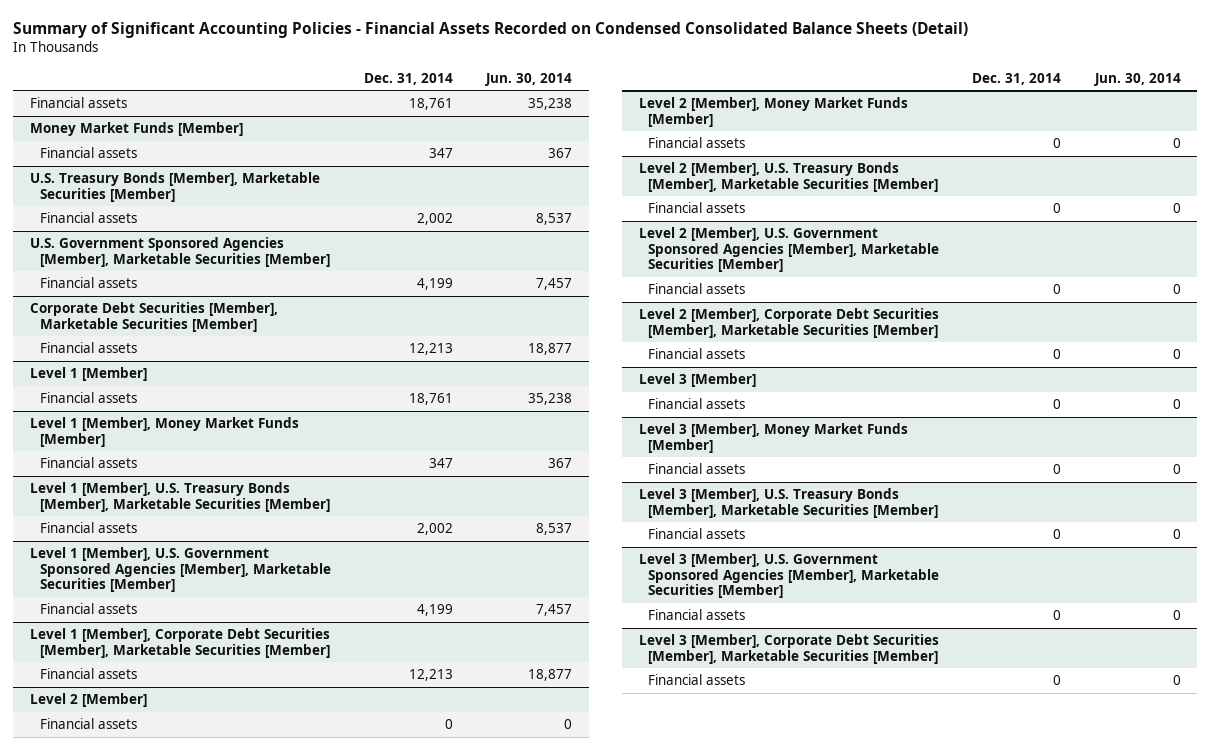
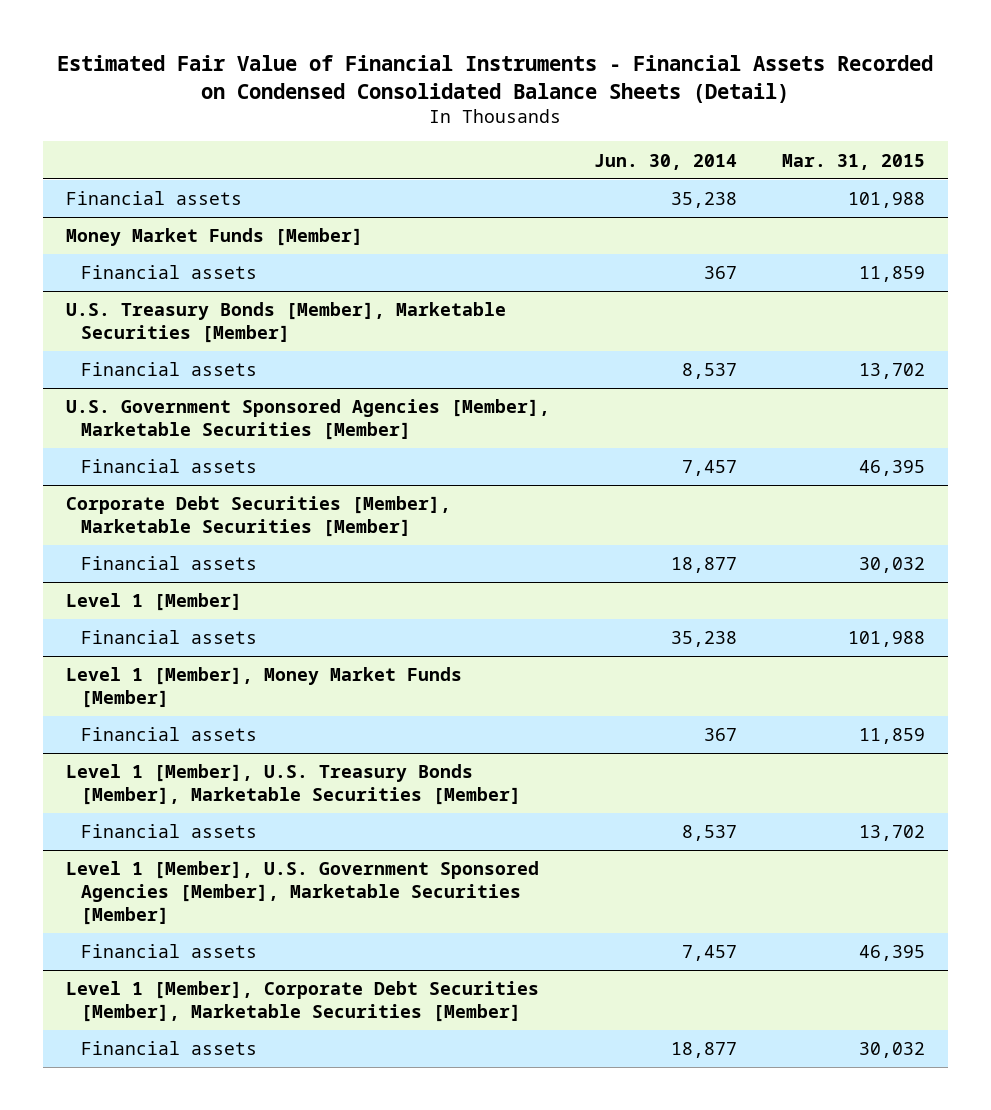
[13,22,969,39] Summary of Significant Accounting Policies - Financial Assets Recorded on Condensed Consolidated Balance Sheets (Detail) -> [57,55,934,104] Estimated Fair Value of Financial Instruments - Financial Assets Recorded on Condensed Consolidated Balance Sheets (Detail)
[363,72,453,85] Dec. 31, 2014 -> none
none -> [782,153,926,170] Mar. 31, 2015
[30,693,148,708] Level 2 [Member] -> none
[39,718,137,730] Financial assets -> none
[638,97,908,127] Level 2 [Member], Money Market Funds [Member] -> none
[648,137,746,149] Financial assets -> none
[638,162,939,192] Level 2 [Member], U.S. Treasury Bonds [Member], Marketable Securities [Member] -> none
[648,202,746,214] Financial assets -> none
[638,227,940,273] Level 2 [Member], U.S. Government Sponsored Agencies [Member], Marketable Securities [Member] -> none
[648,283,746,295] Financial assets -> none
[638,308,939,338] Level 2 [Member], Corporate Debt Securities [Member], Marketable Securities [Member] -> none
[648,348,746,360] Financial assets -> none
[638,373,756,388] Level 3 [Member] -> none
[648,398,746,410] Financial assets -> none
[638,423,908,453] Level 3 [Member], Money Market Funds [Member] -> none
[648,463,746,475] Financial assets -> none
[638,488,939,518] Level 3 [Member], U.S. Treasury Bonds [Member], Marketable Securities [Member] -> none
[648,528,746,540] Financial assets -> none
[638,553,940,599] Level 3 [Member], U.S. Government Sponsored Agencies [Member], Marketable Securities [Member] -> none
[648,609,746,621] Financial assets -> none
[638,634,939,664] Level 3 [Member], Corporate Debt Securities [Member], Marketable Securities [Member] -> none
[648,674,746,686] Financial assets -> none

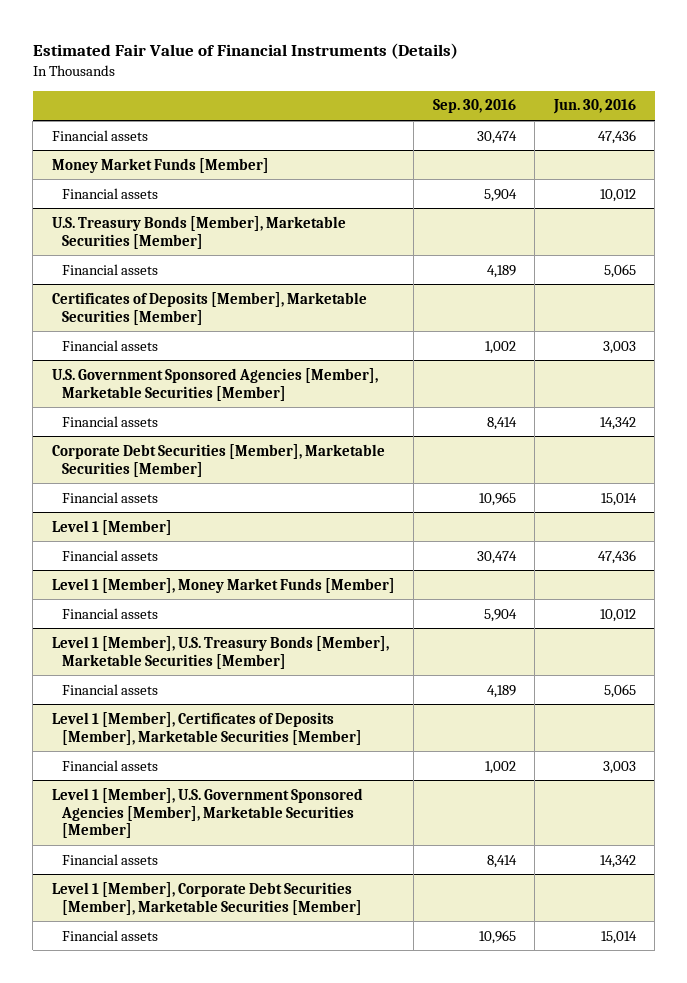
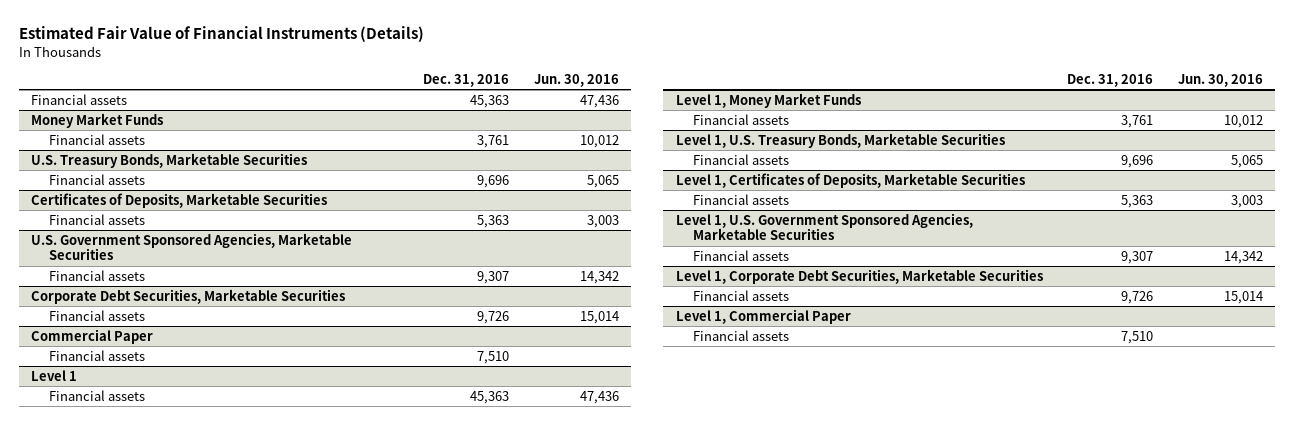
[432,99,516,114] Sep. 30, 2016 -> none
none -> [423,74,510,88] Dec. 31, 2016
[51,157,269,173] Money Market Funds [Member] -> [31,112,164,128] Money Market Funds
[51,215,346,249] U.S. Treasury Bonds [Member], Marketable Securities [Member] -> [31,152,308,168] U.S. Treasury Bonds, Marketable Securities
[51,291,367,325] Certificates of Deposits [Member], Marketable Securities [Member] -> [31,192,328,208] Certificates of Deposits, Marketable Securities
[51,367,378,401] U.S. Government Sponsored Agencies [Member], Marketable Securities [Member] -> [31,232,353,261] U.S. Government Sponsored Agencies, Marketable Securities
[51,443,385,477] Corporate Debt Securities [Member], Marketable Securities [Member] -> [31,288,346,304] Corporate Debt Securities, Marketable Securities
none -> [31,328,154,344] Commercial Paper
none -> [49,349,146,361] Financial assets
[51,519,172,535] Level 1 [Member] -> [31,369,78,381] Level 1
[51,577,395,593] Level 1 [Member], Money Market Funds [Member] -> [675,92,861,108] Level 1, Money Market Funds
[51,635,389,669] Level 1 [Member], U.S. Treasury Bonds [Member], Marketable Securities [Member] -> [675,132,1005,148] Level 1, U.S. Treasury Bonds, Marketable Securities
[51,711,363,745] Level 1 [Member], Certificates of Deposits [Member], Marketable Securities [Member] -> [675,172,1025,188] Level 1, Certificates of Deposits, Marketable Securities
[51,787,363,839] Level 1 [Member], U.S. Government Sponsored Agencies [Member], Marketable Securities [Member] -> [675,212,973,241] Level 1, U.S. Government Sponsored Agencies, Marketable Securities
[51,881,363,915] Level 1 [Member], Corporate Debt Securities [Member], Marketable Securities [Member] -> [675,268,1043,284] Level 1, Corporate Debt Securities, Marketable Securities
none -> [675,308,851,324] Level 1, Commercial Paper
none -> [693,329,790,341] Financial assets

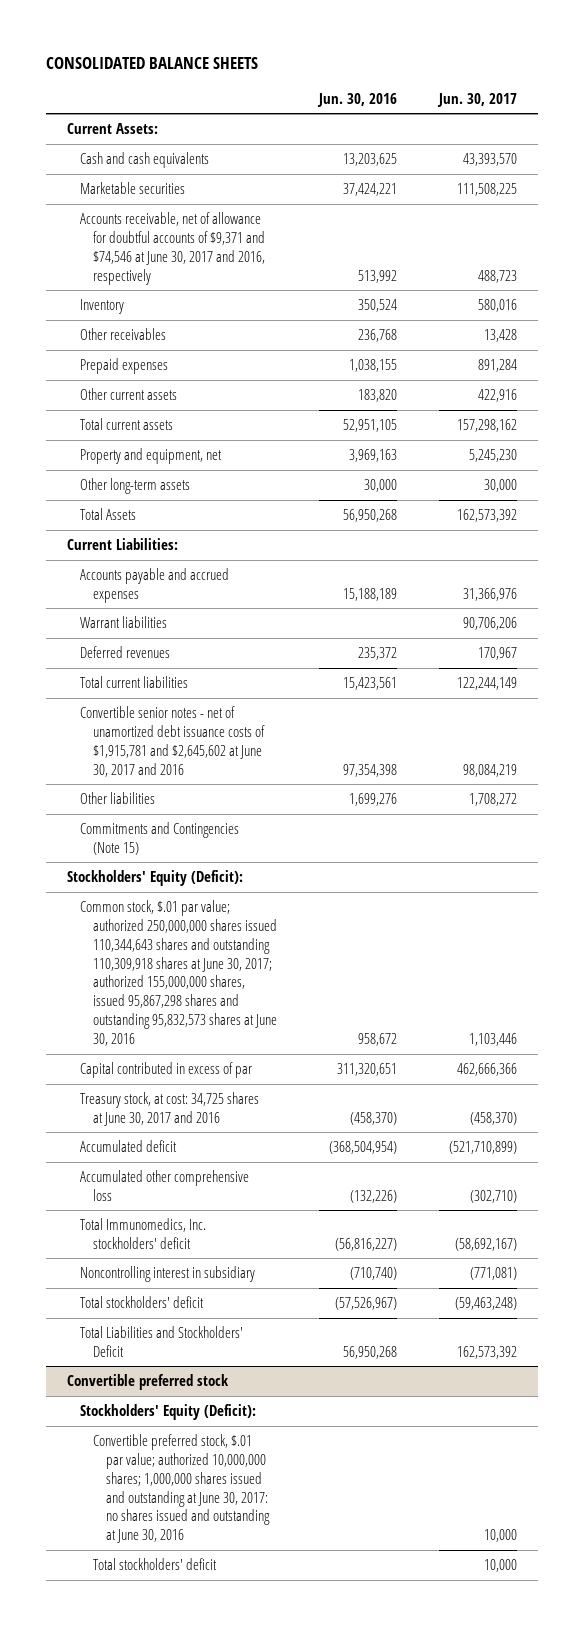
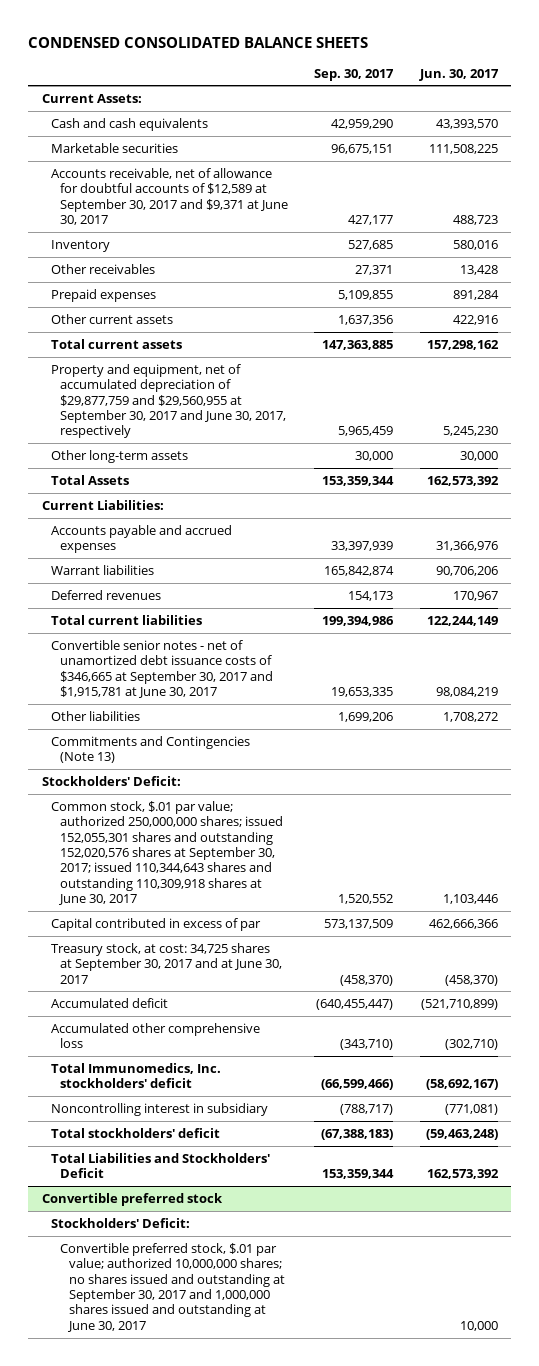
[45,56,258,69] CONSOLIDATED BALANCE SHEETS -> [28,37,369,49] CONDENSED CONSOLIDATED BALANCE SHEETS
[316,92,397,107] Jun. 30, 2016 -> none
none -> [314,68,395,81] Sep. 30, 2017
[79,212,265,285] Accounts receivable, net of allowance for doubtful accounts of $9,371 and $74,546 at June 30, 2017 and 2016, respectively -> [50,167,289,225] Accounts receivable, net of allowance for doubtful accounts of $12,589 at September 30, 2017 and $9,371 at June 30, 2017
[79,448,222,465] Property and equipment, net -> [50,363,287,439] Property and equipment, net of accumulated depreciation of $29,877,759 and $29,560,955 at September 30, 2017 and June 30, 2017, respectively
[79,706,265,777] Convertible senior notes - net of unamortized debt issuance costs of $1,915,781 and $2,645,602 at June 30, 2017 and 2016 -> [50,639,274,698] Convertible senior notes - net of unamortized debt issuance costs of $346,665 at September 30, 2017 and $1,915,781 at June 30, 2017
[79,822,239,855] Commitments and Contingencies (Note 15) -> [50,735,250,764] Commitments and Contingencies (Note 13)
[66,870,243,887] Stockholders' Equity (Deficit): -> [41,775,181,786] Stockholders' Deficit:
[79,900,277,1047] Common stock, $.01 par value; authorized 250,000,000 shares issued 110,344,643 shares and outstanding 110,309,918 shares at June 30, 2017; authorized 155,000,000 shares, issued 95,867,298 shares and outstanding 95,832,573 shares at June 30, 2016 -> [50,800,284,906] Common stock, $.01 par value; authorized 250,000,000 shares; issued 152,055,301 shares and outstanding 152,020,576 shares at September 30, 2017; issued 110,344,643 shares and outstanding 110,309,918 shares at June 30, 2017
[79,1092,259,1126] Treasury stock, at cost: 34,725 shares at June 30, 2017 and 2016 -> [50,942,283,984] Treasury stock, at cost: 34,725 shares at September 30, 2017 and at June 30, 2017
[92,1558,217,1571] Total stockholders' deficit -> none
[79,1404,256,1421] Stockholders' Equity (Deficit): -> [50,1217,190,1228] Stockholders' Deficit:
[92,1434,270,1544] Convertible preferred stock, $.01 par value; authorized 10,000,000 shares; 1,000,000 shares issued and outstanding at June 30, 2017: no shares issued and outstanding at June 30, 2016 -> [60,1242,286,1332] Convertible preferred stock, $.01 par value; authorized 10,000,000 shares; no shares issued and outstanding at September 30, 2017 and 1,000,000 shares issued and outstanding at June 30, 2017

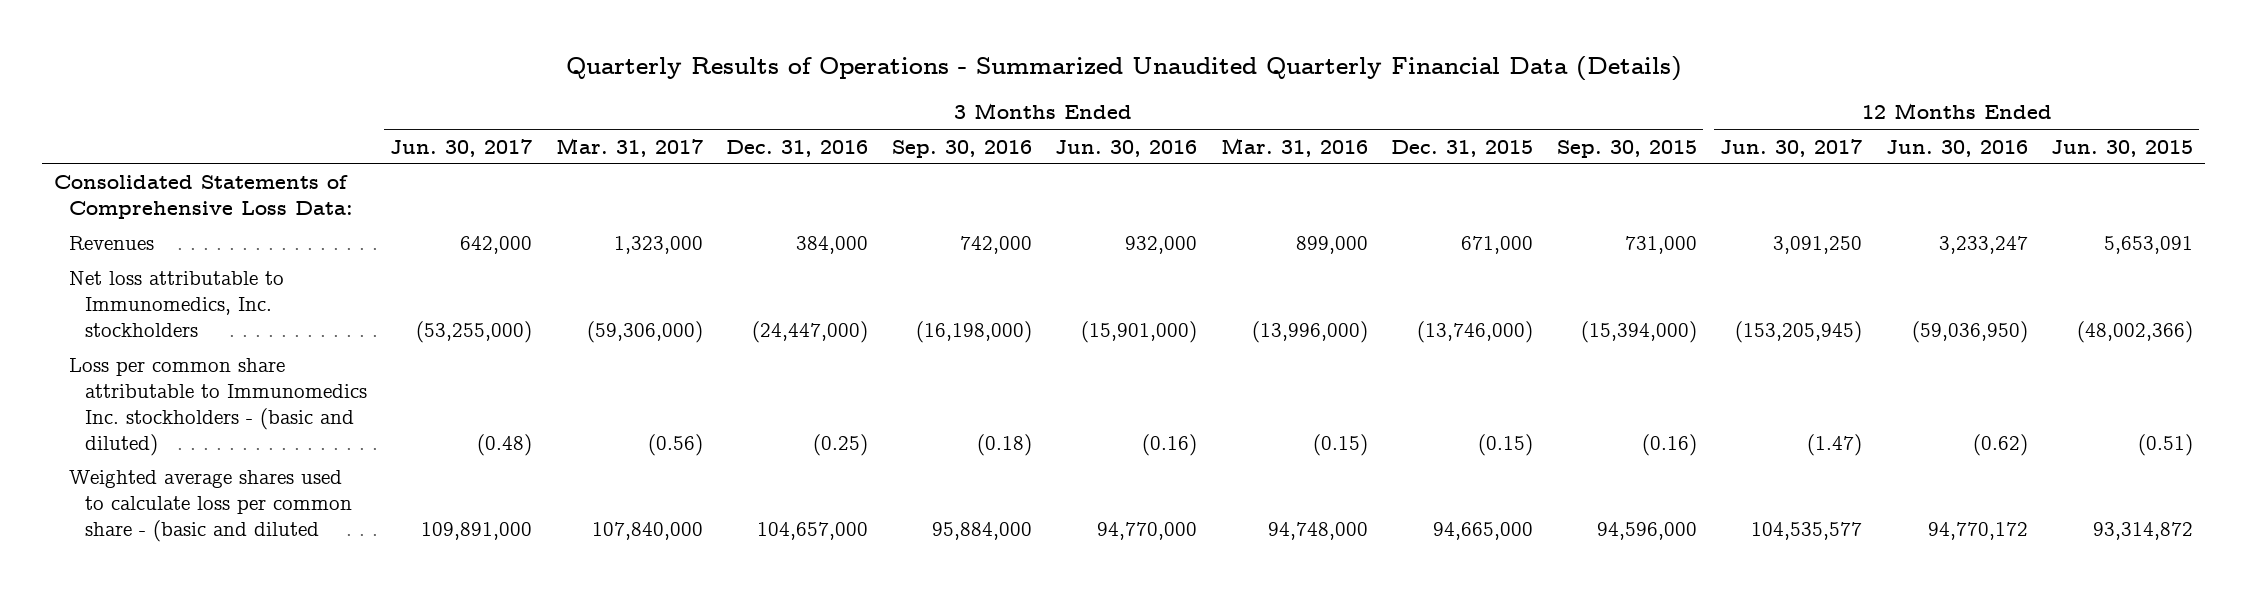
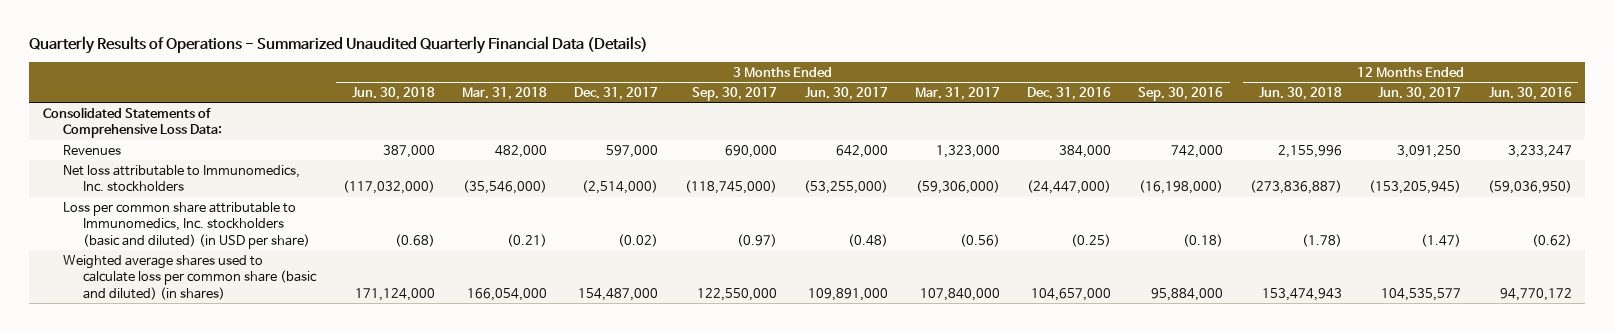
[1055,139,1198,157] Jun. 30, 2016 -> none
[1220,137,1368,157] Mar. 31, 2016 -> none
[1391,139,1534,157] Dec. 31, 2015 -> none
[1556,139,1697,158] Sep. 30, 2015 -> none
[2051,139,2194,157] Jun. 30, 2015 -> none
none -> [352,86,436,100] Jun. 30, 2018
none -> [462,86,548,100] Mar. 31, 2018
none -> [574,86,659,100] Dec. 31, 2017
none -> [692,86,778,101] Sep. 30, 2017
none -> [1258,86,1342,100] Jun. 30, 2018
[69,358,367,457] Loss per common share attributable to Immunomedics Inc. stockholders - (basic and diluted) -> [62,201,311,250] Loss per common share attributable to Immunomedics, Inc. stockholders (basic and diluted) (in USD per share)
[69,470,352,543] Weighted average shares used to calculate loss per common share - (basic and diluted -> [62,254,318,301] Weighted average shares used to calculate loss per common share (basic and diluted) (in shares)

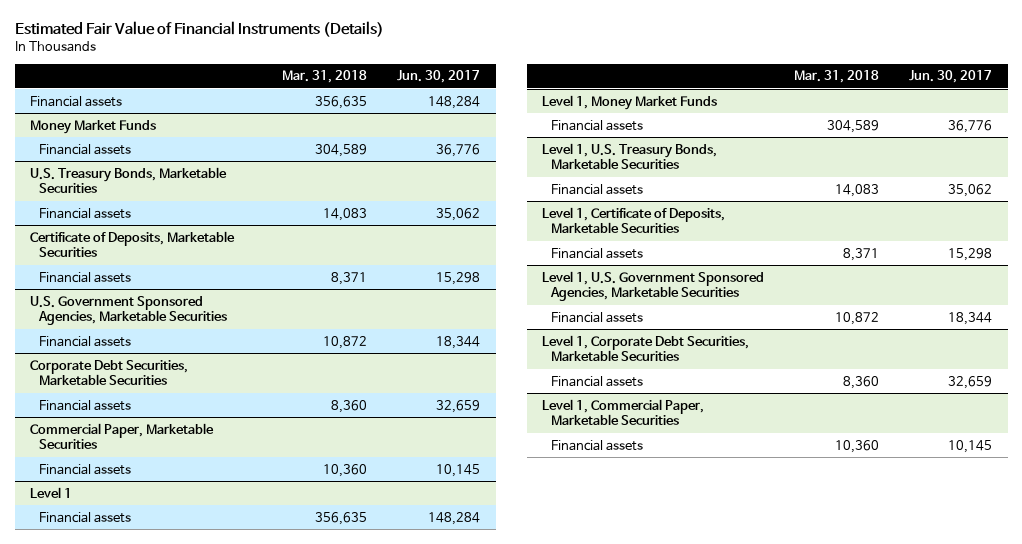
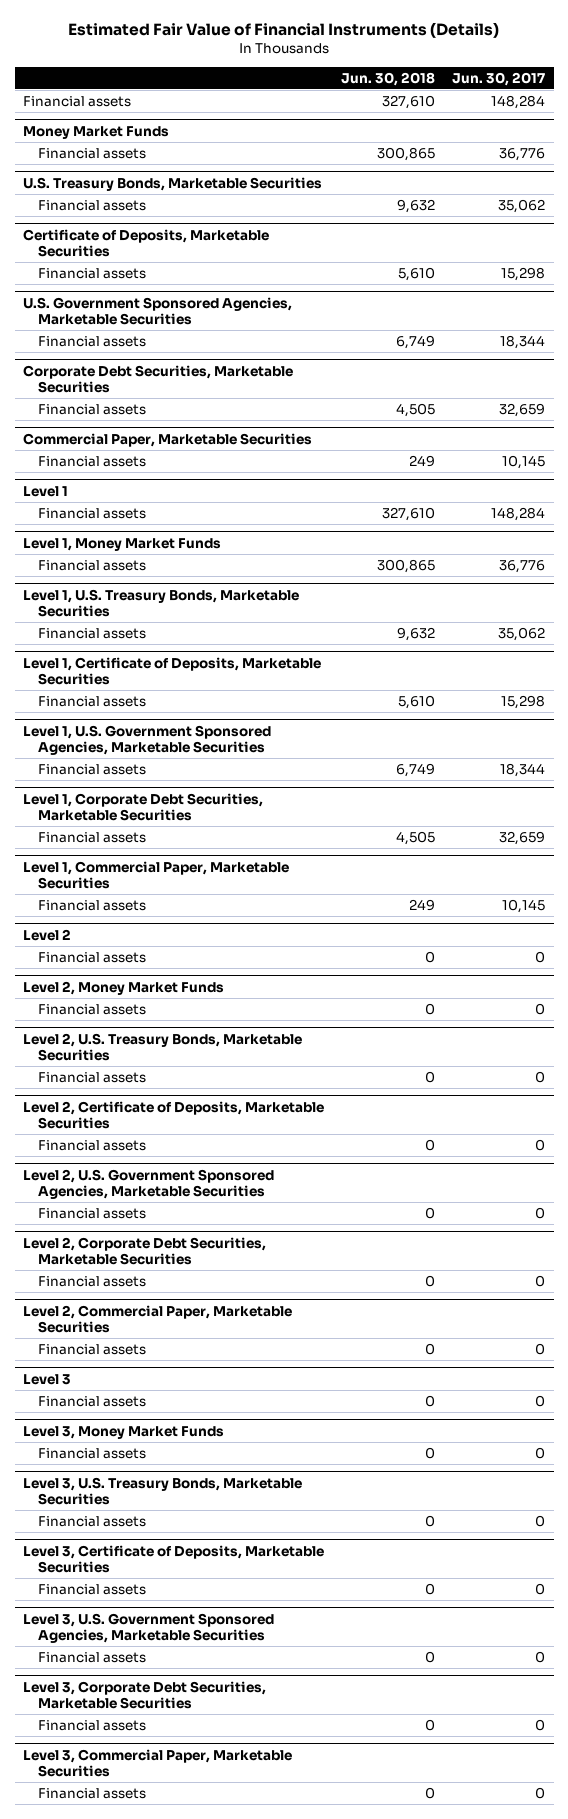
[282,70,368,84] Mar. 31, 2018 -> none
none -> [341,71,436,86] Jun. 30, 2018
none -> [23,928,72,941] Level 2
none -> [38,951,147,963] Financial assets
none -> [23,980,225,995] Level 2, Money Market Funds
none -> [38,1003,147,1015] Financial assets
none -> [23,1032,303,1061] Level 2, U.S. Treasury Bonds, Marketable Securities
none -> [38,1071,147,1083] Financial assets
none -> [23,1100,325,1129] Level 2, Certificate of Deposits, Marketable Securities
none -> [38,1139,147,1151] Financial assets
none -> [23,1168,275,1199] Level 2, U.S. Government Sponsored Agencies, Marketable Securities
none -> [38,1207,147,1219] Financial assets
none -> [23,1236,267,1265] Level 2, Corporate Debt Securities, Marketable Securities
none -> [38,1275,147,1287] Financial assets
none -> [23,1304,293,1333] Level 2, Commercial Paper, Marketable Securities
none -> [38,1343,147,1355] Financial assets
none -> [23,1373,72,1385] Level 3
none -> [38,1395,147,1407] Financial assets
none -> [23,1425,225,1439] Level 3, Money Market Funds
none -> [38,1447,147,1459] Financial assets
none -> [23,1476,303,1505] Level 3, U.S. Treasury Bonds, Marketable Securities
none -> [38,1515,147,1527] Financial assets
none -> [23,1544,325,1573] Level 3, Certificate of Deposits, Marketable Securities
none -> [38,1583,147,1595] Financial assets
none -> [23,1612,275,1643] Level 3, U.S. Government Sponsored Agencies, Marketable Securities
none -> [38,1651,147,1663] Financial assets
none -> [23,1680,267,1709] Level 3, Corporate Debt Securities, Marketable Securities
none -> [38,1719,147,1731] Financial assets
none -> [23,1748,293,1777] Level 3, Commercial Paper, Marketable Securities
none -> [38,1787,147,1799] Financial assets

